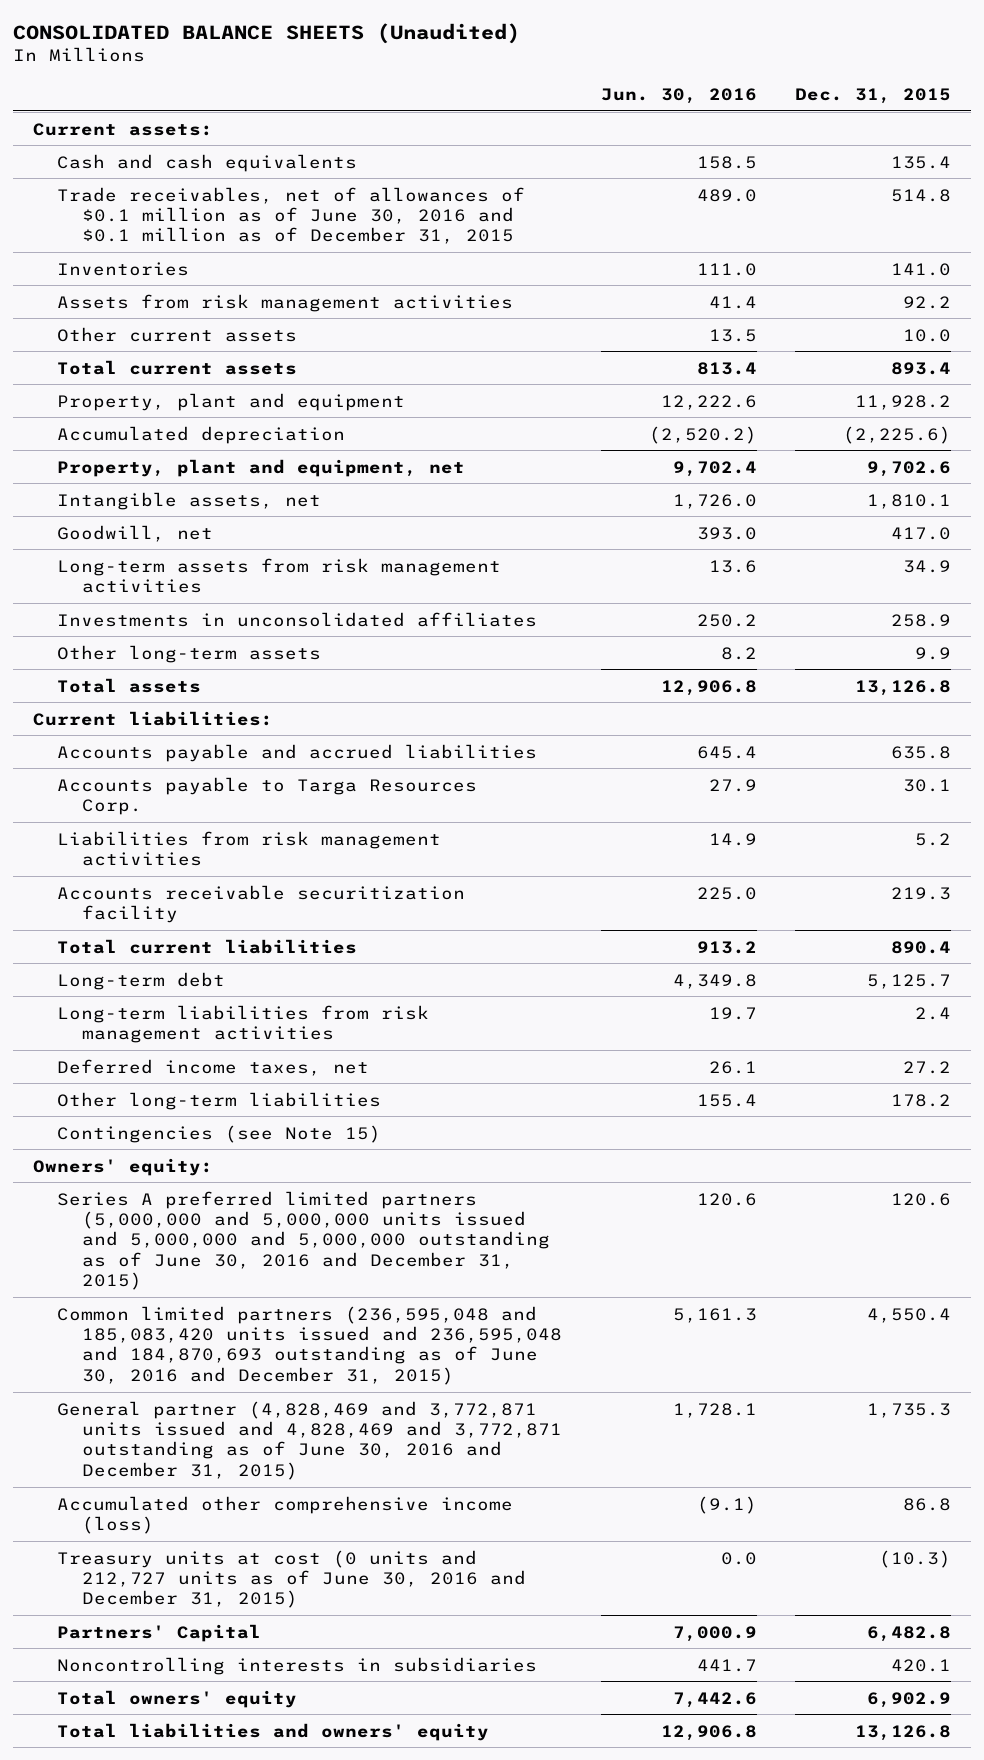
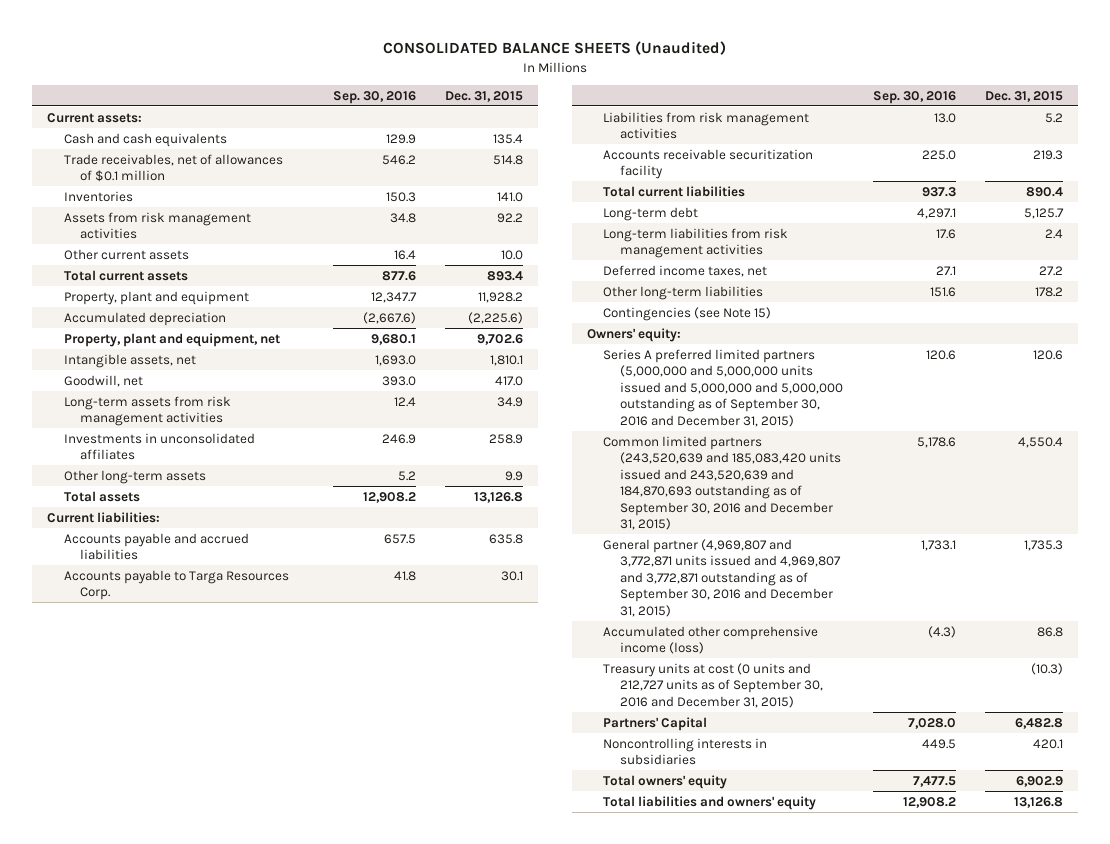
[600,87,757,104] Jun. 30, 2016 -> none
none -> [332,90,416,104] Sep. 30, 2016
[57,186,526,245] Trade receivables, net of allowances of $0.1 million as of June 30, 2016 and $0.1 million as of December 31, 2015 -> [63,153,283,183] Trade receivables, net of allowances of $0.1 million
[57,1190,551,1290] Series A preferred limited partners (5,000,000 and 5,000,000 units issued and 5,000,000 and 5,000,000 outstanding as of June 30, 2016 and December 31, 2015) -> [603,348,844,427] Series A preferred limited partners (5,000,000 and 5,000,000 units issued and 5,000,000 and 5,000,000 outstanding as of September 30, 2016 and December 31, 2015)
[57,1305,563,1385] Common limited partners (236,595,048 and 185,083,420 units issued and 236,595,048 and 184,870,693 outstanding as of June 30, 2016 and December 31, 2015) -> [603,435,842,531] Common limited partners (243,520,639 and 185,083,420 units issued and 243,520,639 and 184,870,693 outstanding as of September 30, 2016 and December 31, 2015)
[57,1400,563,1480] General partner (4,828,469 and 3,772,871 units issued and 4,828,469 and 3,772,871 outstanding as of June 30, 2016 and December 31, 2015) -> [603,538,842,617] General partner (4,969,807 and 3,772,871 units issued and 4,969,807 and 3,772,871 outstanding as of September 30, 2016 and December 31, 2015)
[57,1549,527,1609] Treasury units at cost (0 units and 212,727 units as of June 30, 2016 and December 31, 2015) -> [603,662,824,708] Treasury units at cost (0 units and 212,727 units as of September 30, 2016 and December 31, 2015)

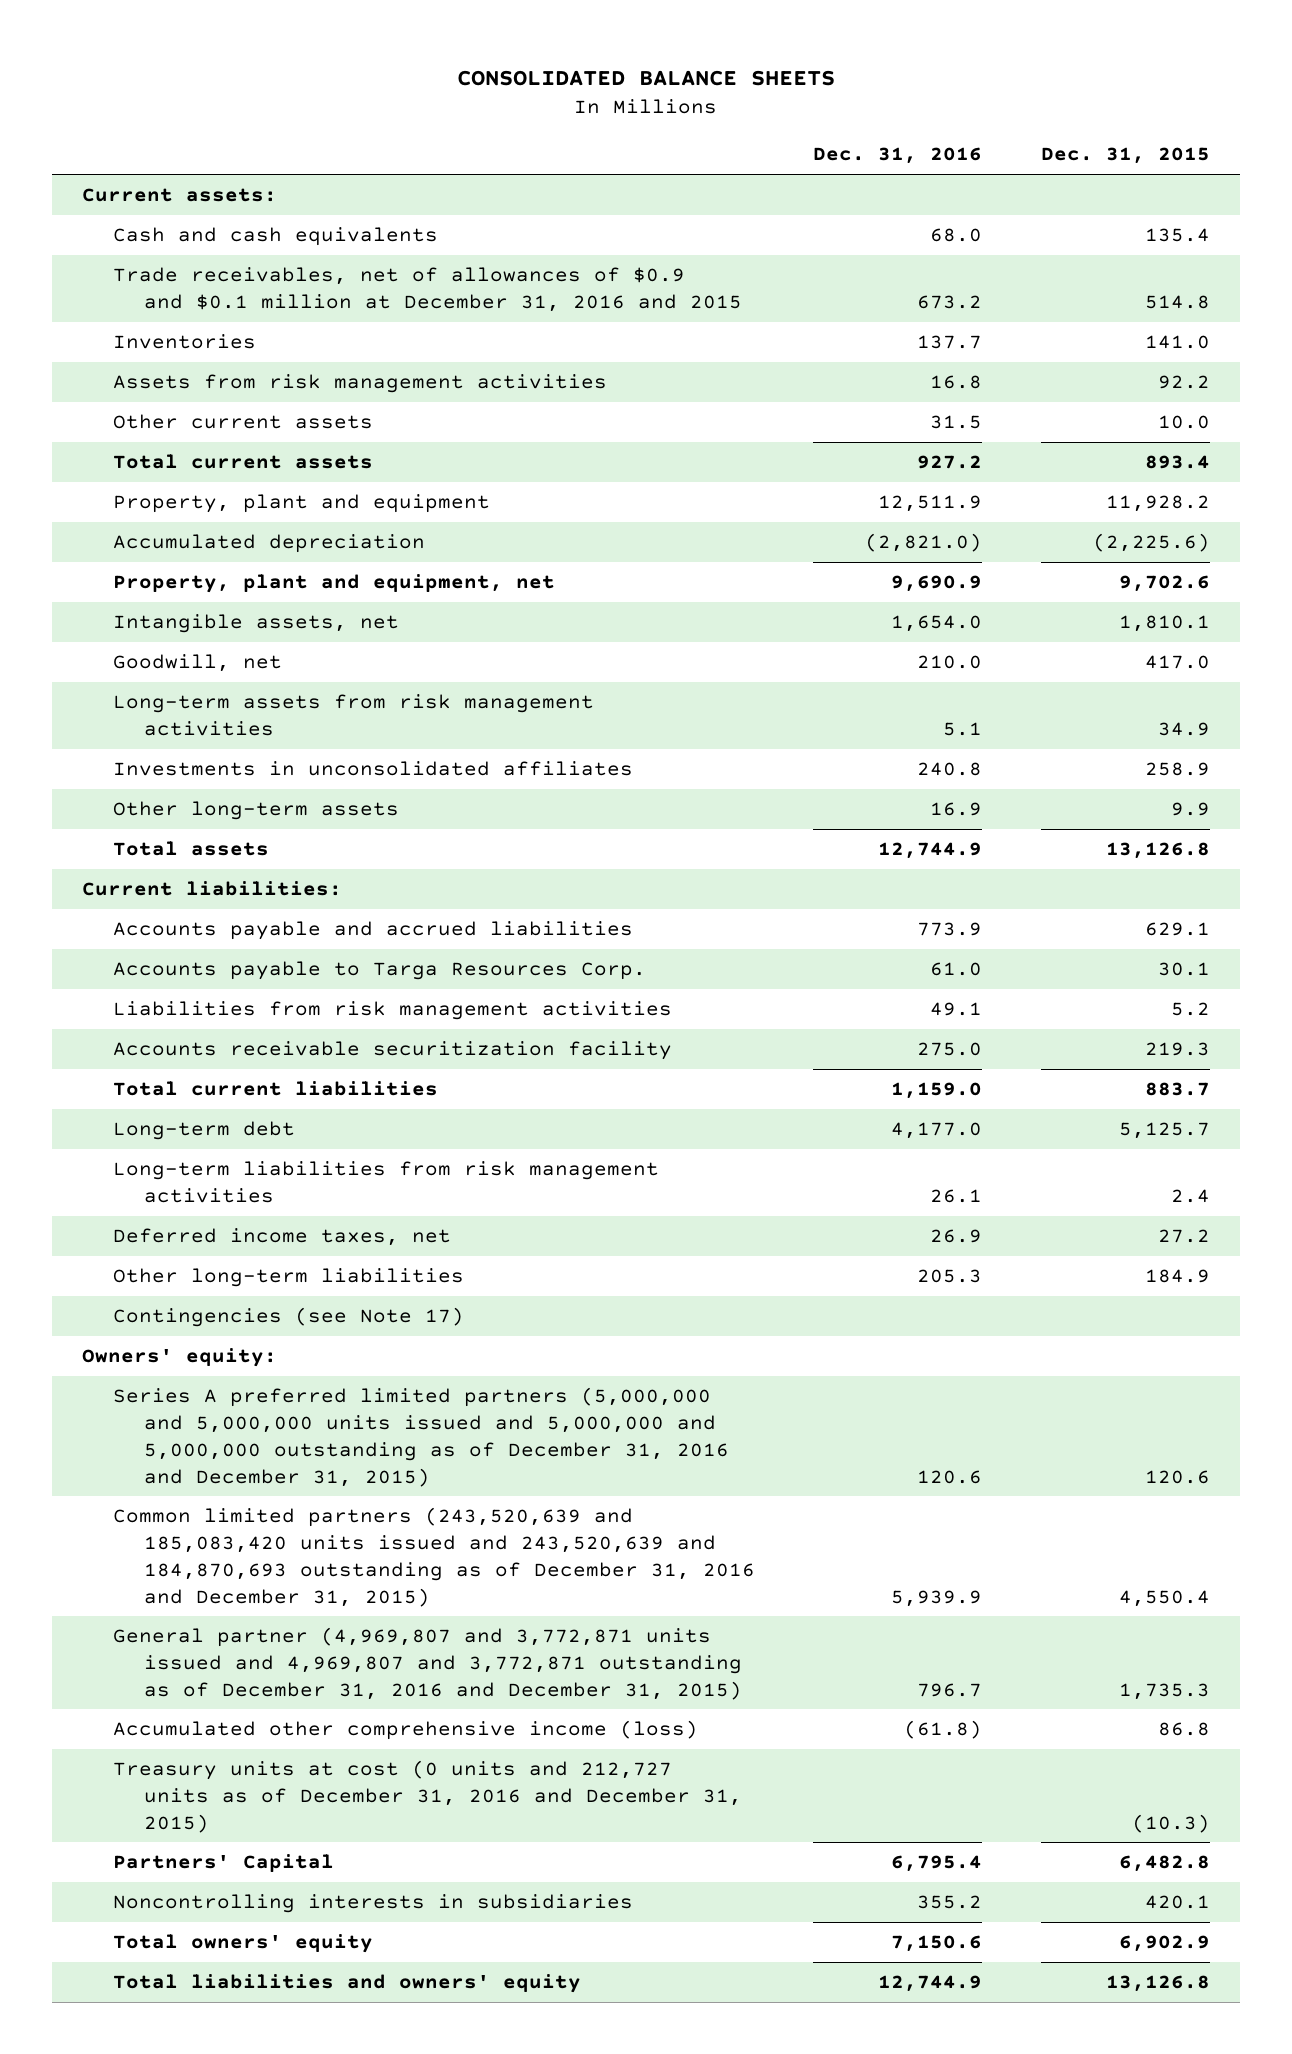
[383,41,727,56] CONSOLIDATED BALANCE SHEETS (Unaudited) -> [456,69,835,86] CONSOLIDATED BALANCE SHEETS
[332,90,416,104] Sep. 30, 2016 -> none
none -> [813,147,983,165] Dec. 31, 2016
[63,153,283,183] Trade receivables, net of allowances of $0.1 million -> [112,267,742,312] Trade receivables, net of allowances of $0.9 and $0.1 million at December 31, 2016 and 2015
[489,533,524,544] 635.8 -> [1145,922,1211,937] 629.1
[1026,186,1064,197] 890.4 -> [1145,1082,1211,1097] 883.7
[1035,286,1064,297] 178.2 -> [1145,1269,1211,1284] 184.9
[603,306,772,321] Contingencies (see Note 15) -> [112,1307,464,1328] Contingencies (see Note 17)
[603,348,844,427] Series A preferred limited partners (5,000,000 and 5,000,000 units issued and 5,000,000 and 5,000,000 outstanding as of September 30, 2016 and December 31, 2015) -> [112,1387,729,1487] Series A preferred limited partners (5,000,000 and 5,000,000 units issued and 5,000,000 and 5,000,000 outstanding as of December 31, 2016 and December 31, 2015)
[603,435,842,531] Common limited partners (243,520,639 and 185,083,420 units issued and 243,520,639 and 184,870,693 outstanding as of September 30, 2016 and December 31, 2015) -> [112,1507,755,1607] Common limited partners (243,520,639 and 185,083,420 units issued and 243,520,639 and 184,870,693 outstanding as of December 31, 2016 and December 31, 2015)
[603,538,842,617] General partner (4,969,807 and 3,772,871 units issued and 4,969,807 and 3,772,871 outstanding as of September 30, 2016 and December 31, 2015) -> [112,1627,742,1700] General partner (4,969,807 and 3,772,871 units issued and 4,969,807 and 3,772,871 outstanding as of December 31, 2016 and December 31, 2015)
[603,662,824,708] Treasury units at cost (0 units and 212,727 units as of September 30, 2016 and December 31, 2015) -> [112,1760,742,1833] Treasury units at cost (0 units and 212,727 units as of December 31, 2016 and December 31, 2015)

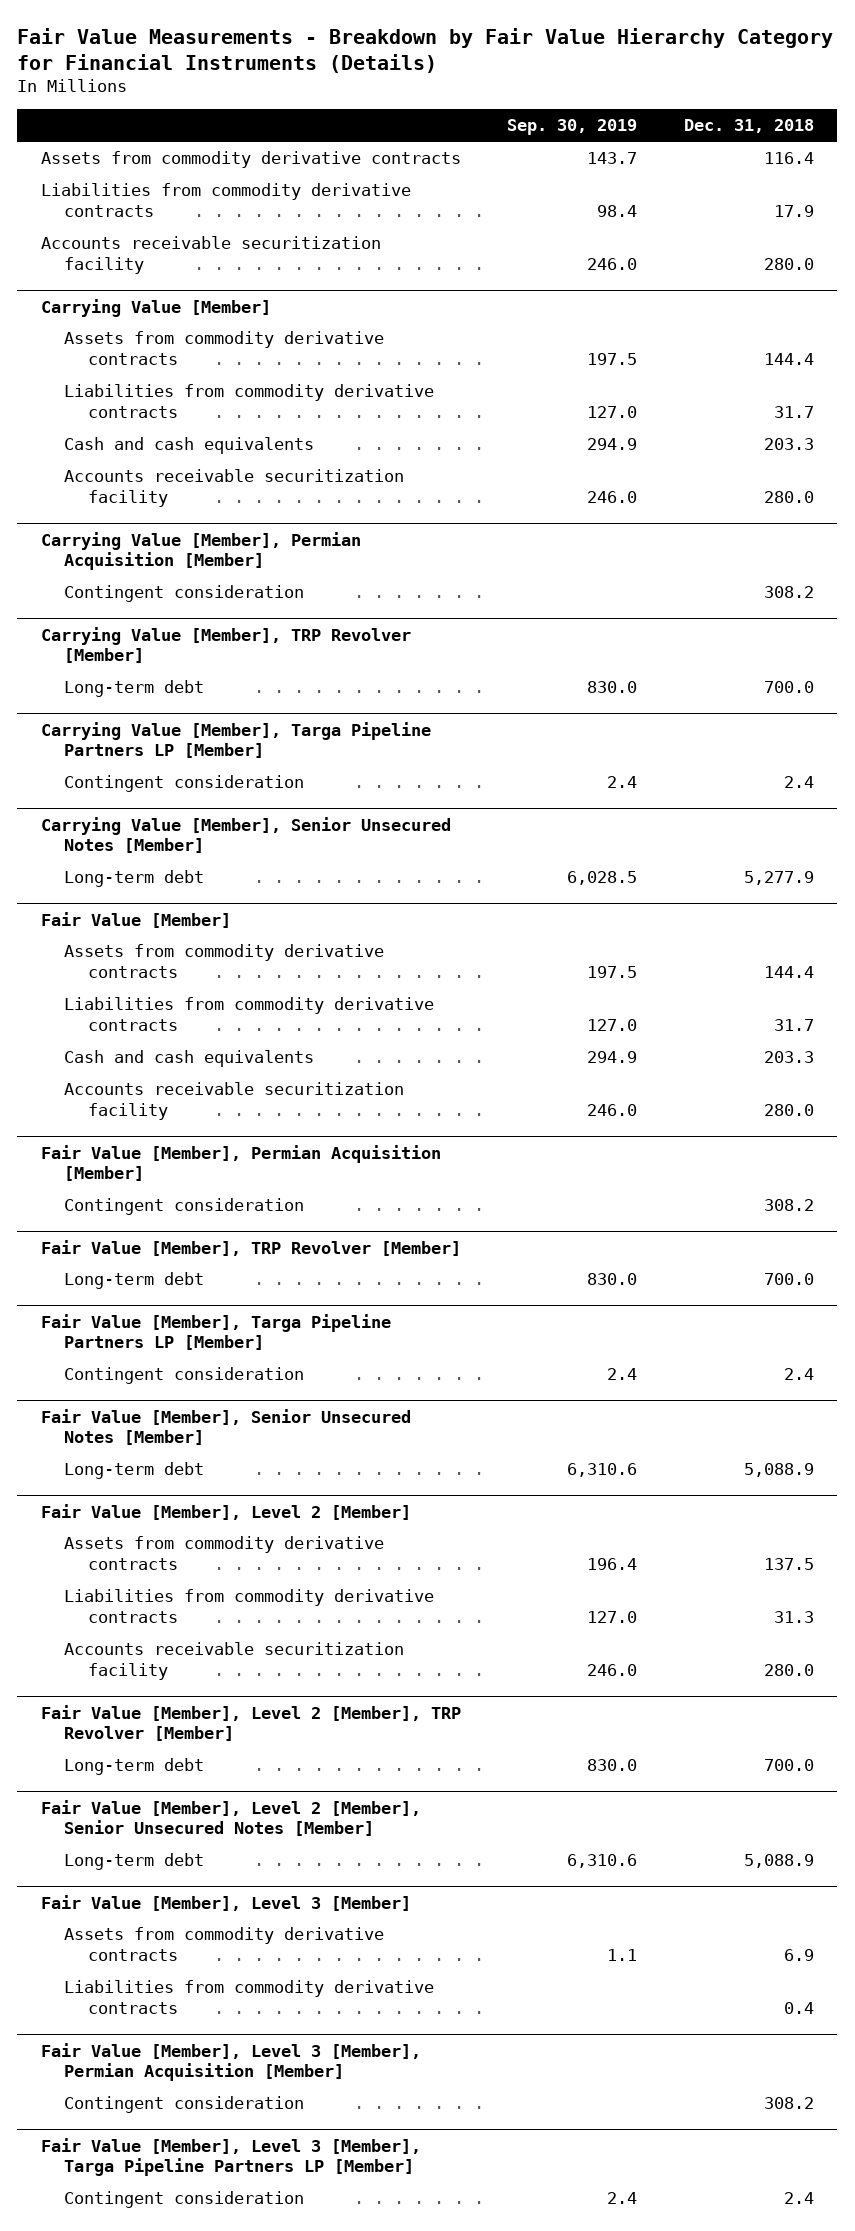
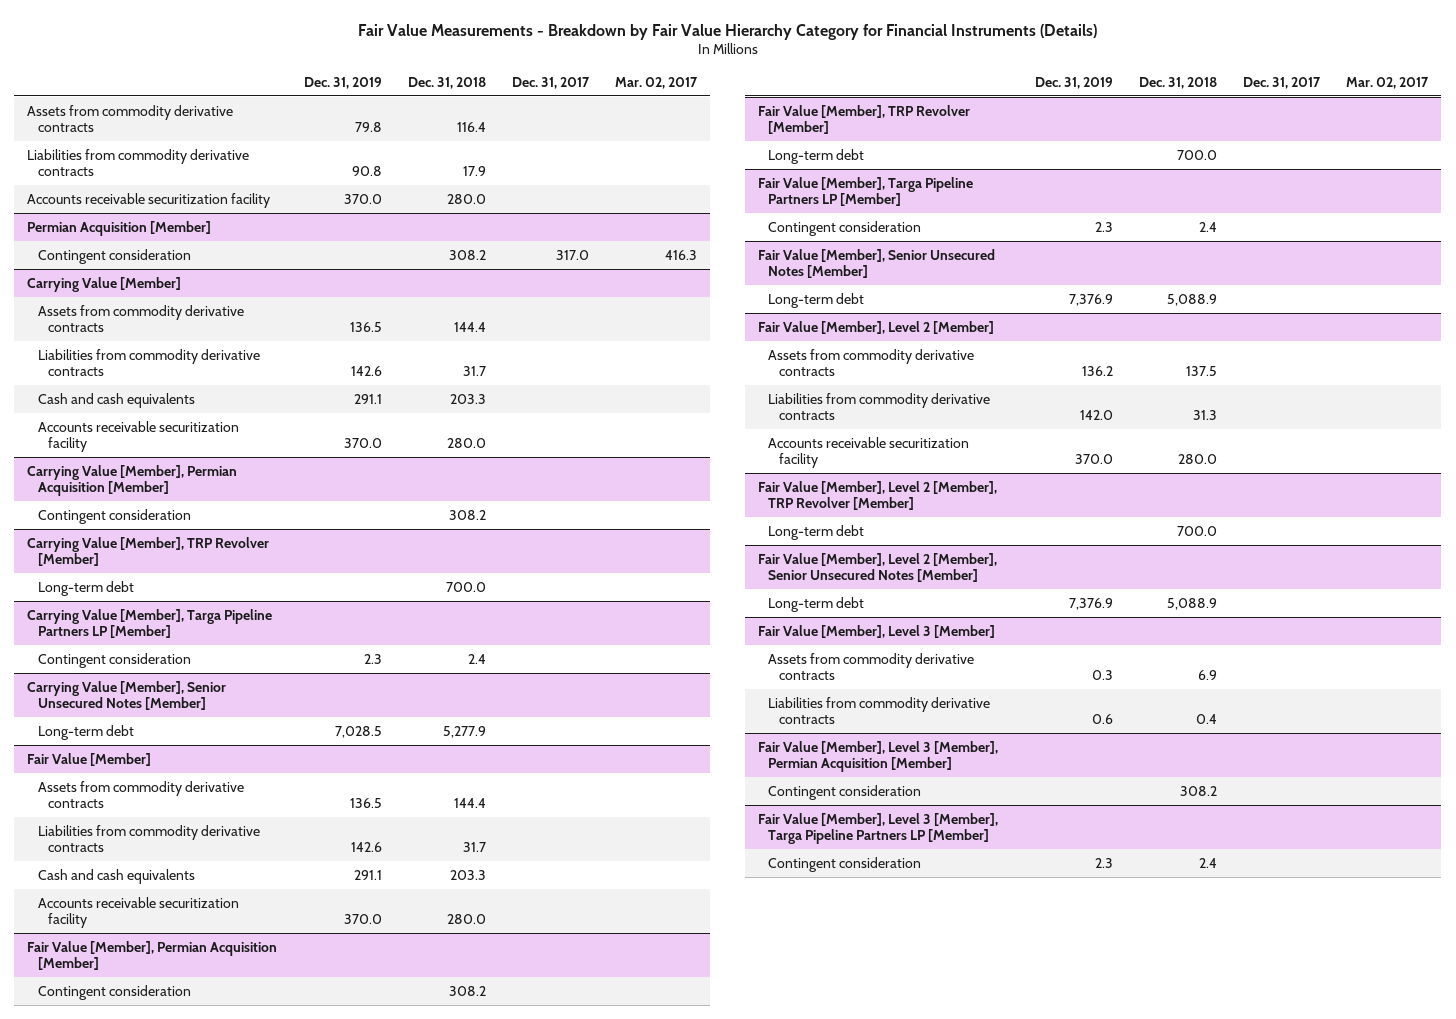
[507,119,638,136] Sep. 30, 2019 -> none
none -> [303,76,382,89] Dec. 31, 2019
none -> [512,76,591,89] Dec. 31, 2017
none -> [615,76,699,89] Mar. 02, 2017
none -> [27,220,212,236] Permian Acquisition [Member]
none -> [37,248,191,264] Contingent consideration

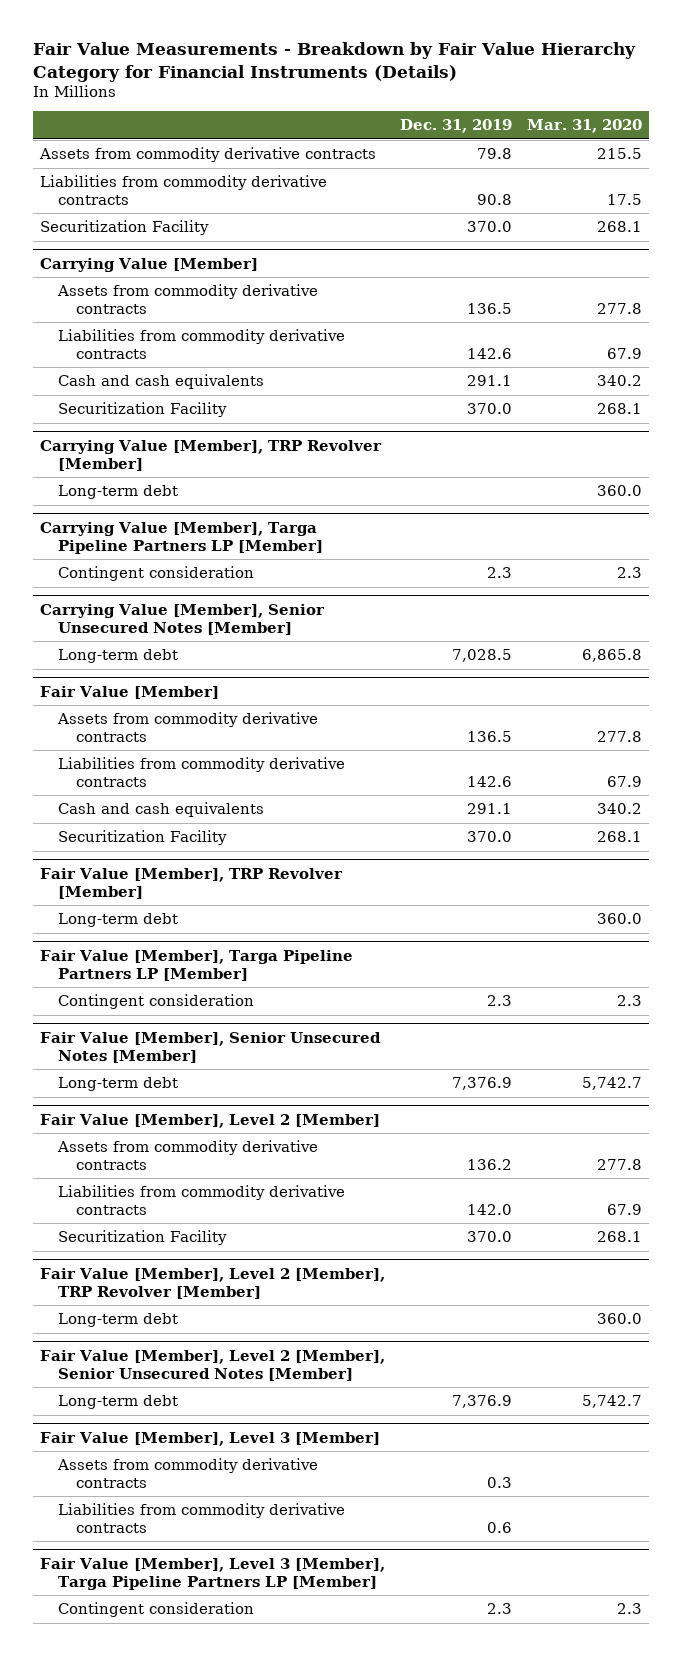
[407,76,486,89] Dec. 31, 2018 -> none
[512,76,591,89] Dec. 31, 2017 -> none
[615,76,699,89] Mar. 02, 2017 -> none
none -> [527,119,643,134] Mar. 31, 2020
[27,220,212,236] Permian Acquisition [Member] -> none
[37,248,191,264] Contingent consideration -> none
[27,192,271,208] Accounts receivable securitization facility -> [40,220,210,236] Securitization Facility
[27,464,238,497] Carrying Value [Member], Permian Acquisition [Member] -> none
[37,508,191,524] Contingent consideration -> none
[37,420,239,453] Accounts receivable securitization facility -> [57,402,227,418] Securitization Facility
[27,940,278,971] Fair Value [Member], Permian Acquisition [Member] -> none
[37,984,191,1000] Contingent consideration -> none
[37,896,239,929] Accounts receivable securitization facility -> [57,830,227,846] Securitization Facility
[768,436,970,469] Accounts receivable securitization facility -> [57,1230,227,1246] Securitization Facility
[758,740,999,773] Fair Value [Member], Level 3 [Member], Permian Acquisition [Member] -> none
[768,784,922,800] Contingent consideration -> none

